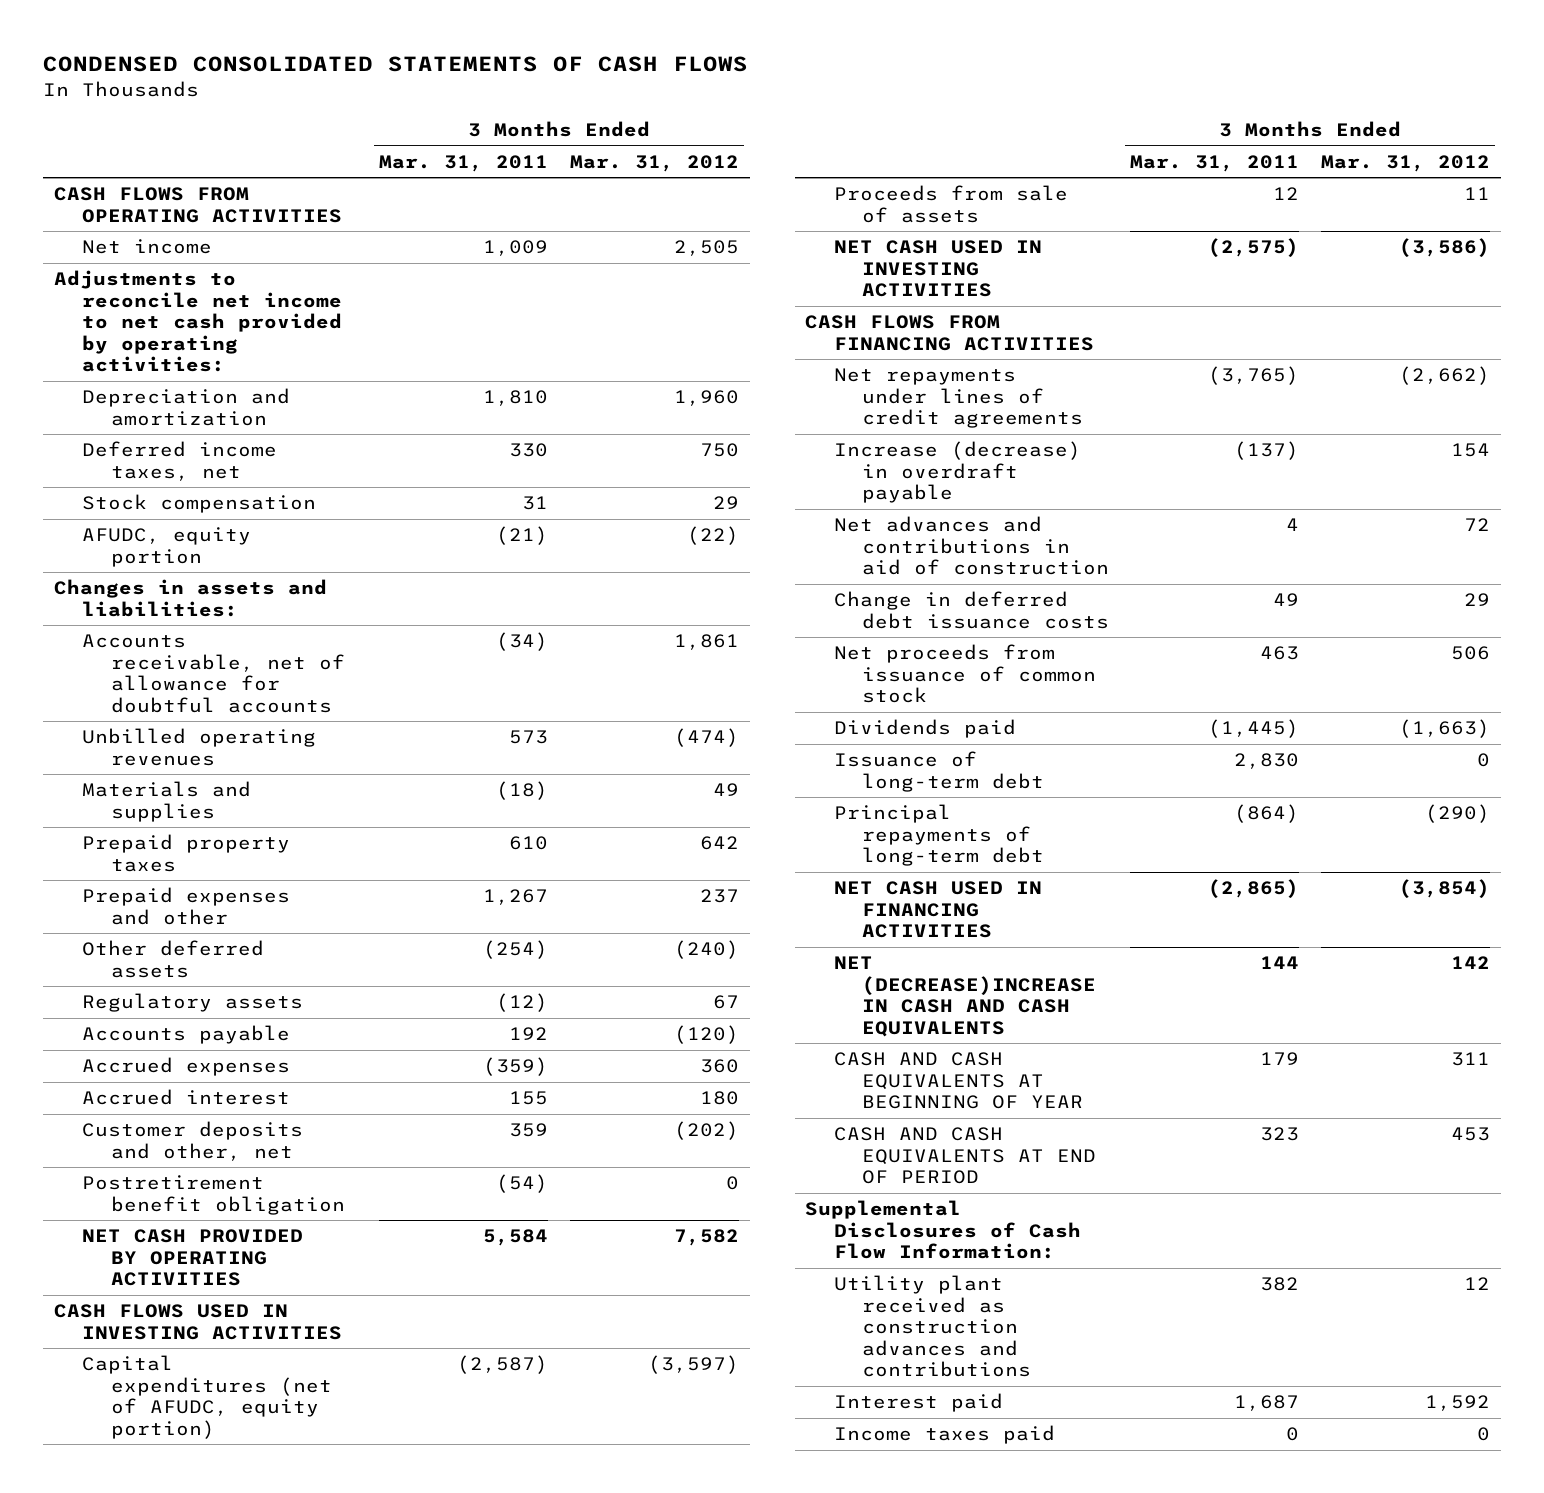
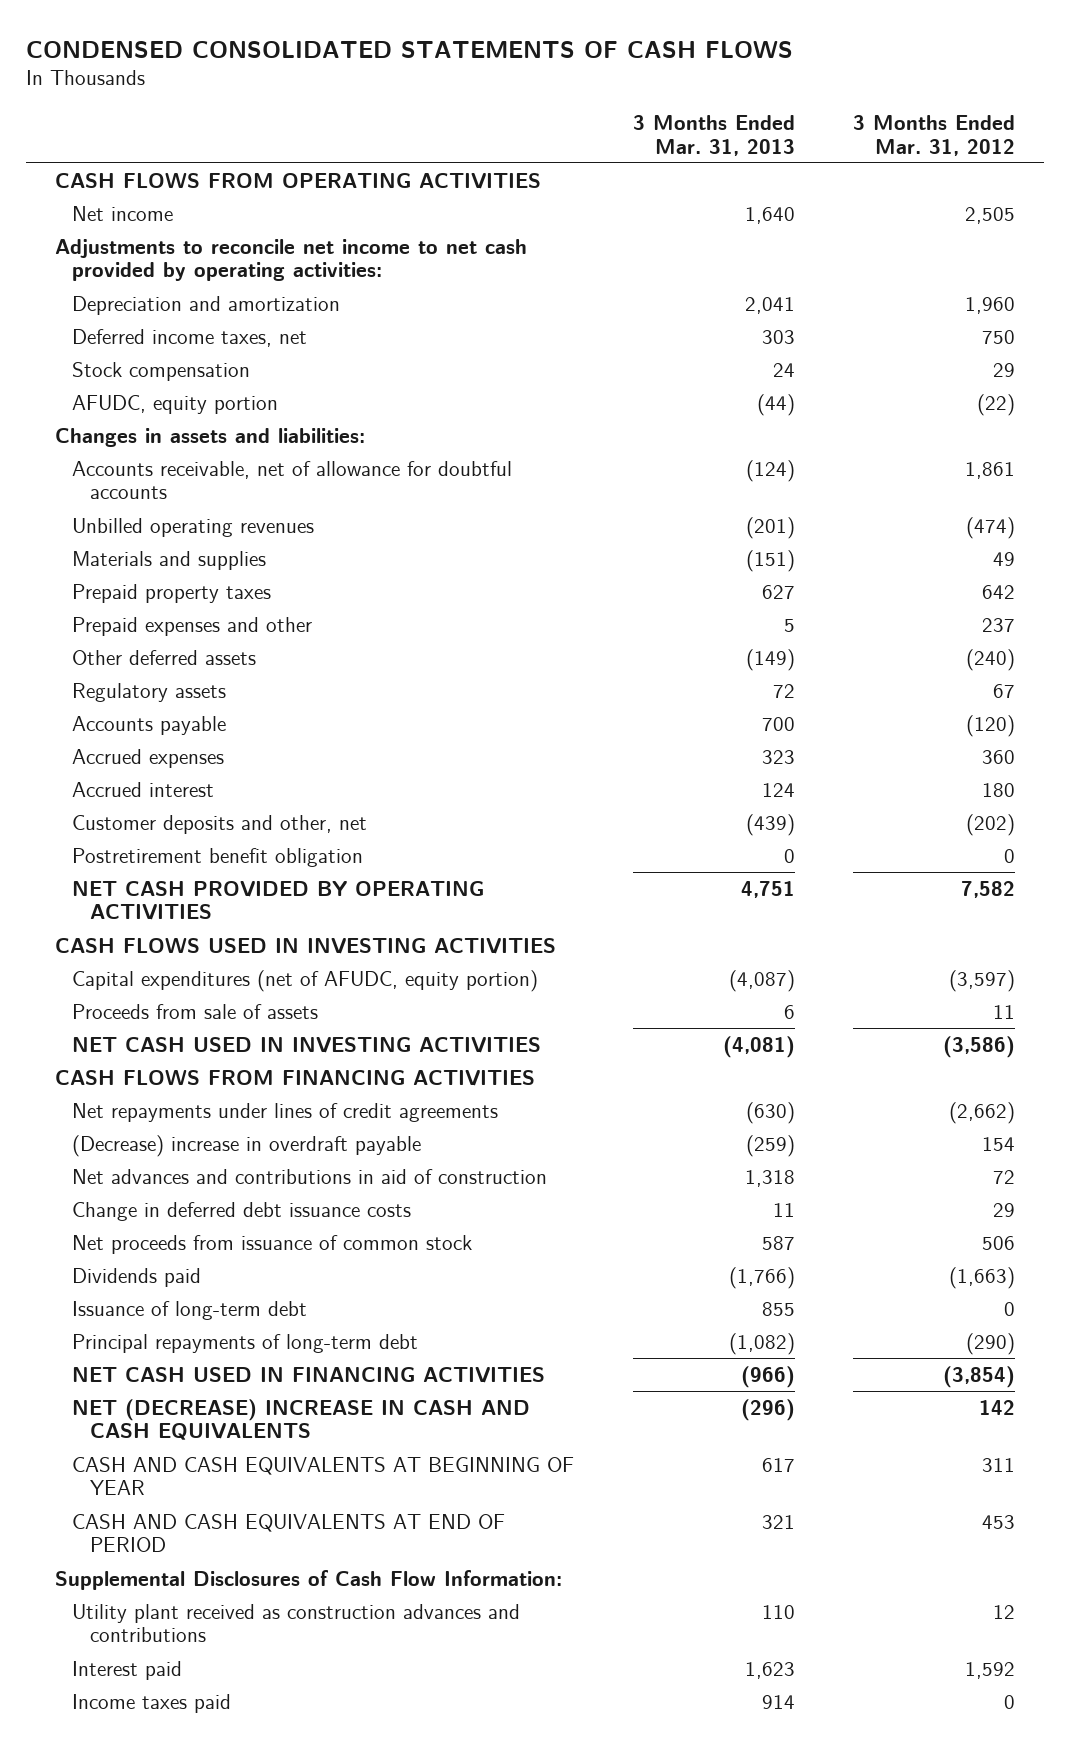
[379,154,549,172] Mar. 31, 2011 -> none
none -> [632,114,795,156] 3 Months Ended Mar. 31, 2013
[833,441,1081,504] Increase (decrease) in overdraft payable -> [72,1134,422,1157] (Decrease) increase in overdraft payable
[833,956,1096,1037] NET (DECREASE)INCREASE IN CASH AND CASH EQUIVALENTS -> [72,1398,531,1441] NET (DECREASE) INCREASE IN CASH AND CASH EQUIVALENTS

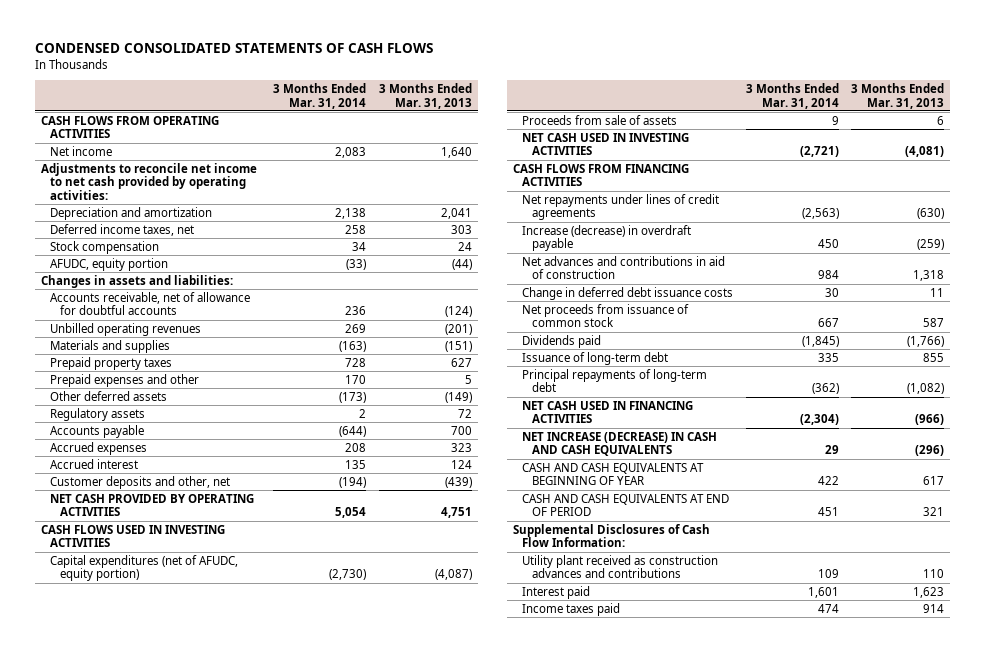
[852,114,1015,156] 3 Months Ended Mar. 31, 2012 -> none
none -> [273,82,367,109] 3 Months Ended Mar. 31, 2014
[72,847,364,867] Postretirement benefit obligation -> none
[72,1134,422,1157] (Decrease) increase in overdraft payable -> [522,224,692,252] Increase (decrease) in overdraft payable
[72,1398,531,1441] NET (DECREASE) INCREASE IN CASH AND CASH EQUIVALENTS -> [522,431,718,457] NET INCREASE (DECREASE) IN CASH AND CASH EQUIVALENTS

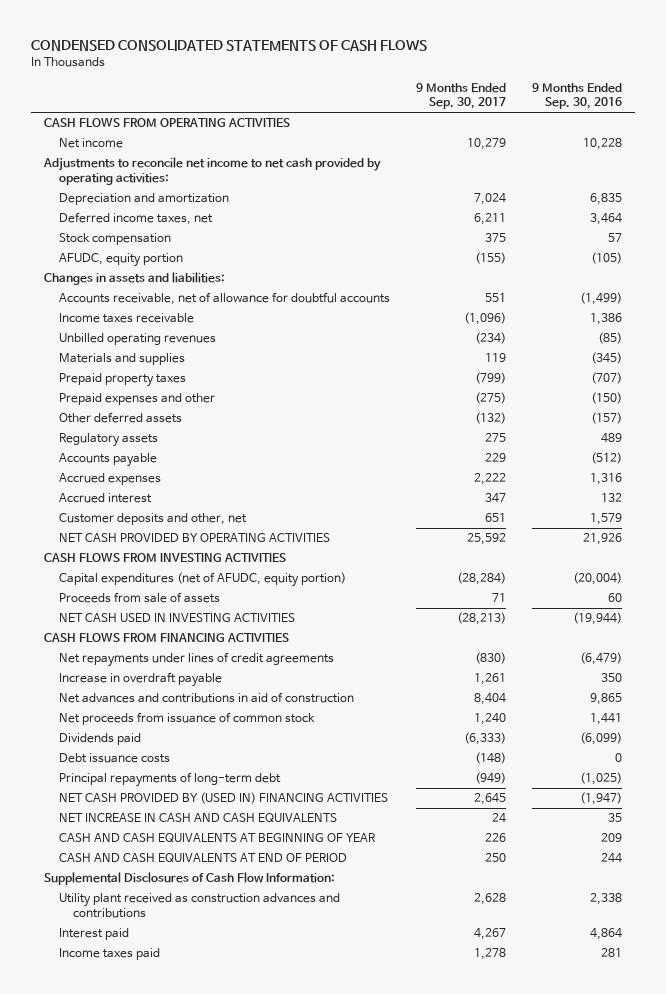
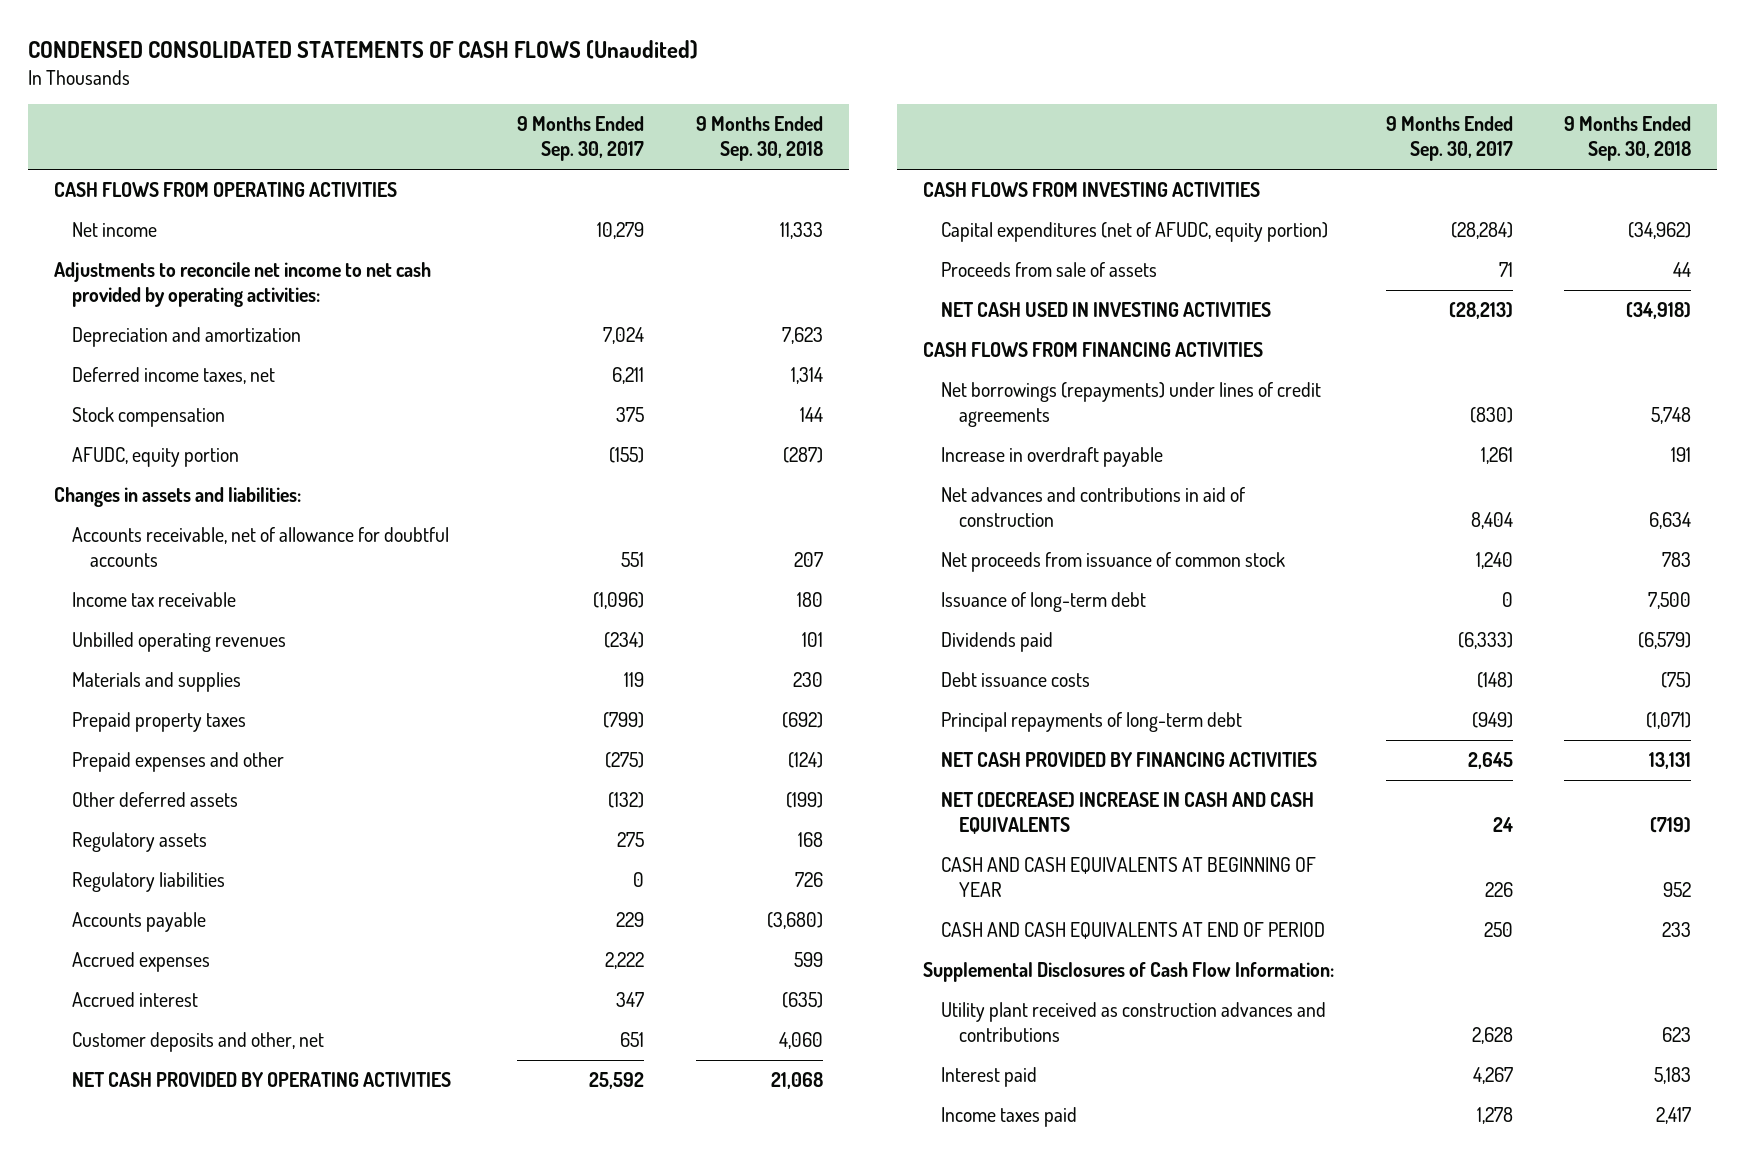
[31,39,428,51] CONDENSED CONSOLIDATED STATEMENTS OF CASH FLOWS -> [28,40,699,60] CONDENSED CONSOLIDATED STATEMENTS OF CASH FLOWS (Unaudited)
[531,83,622,110] 9 Months Ended Sep. 30, 2016 -> none
none -> [695,116,823,162] 9 Months Ended Sep. 30, 2018
[58,313,194,324] Income taxes receivable -> [72,592,237,608] Income tax receivable
none -> [72,872,226,893] Regulatory liabilities
[58,652,334,668] Net repayments under lines of credit agreements -> [940,382,1321,428] Net borrowings (repayments) under lines of credit agreements
none -> [940,592,1146,613] Issuance of long-term debt
[58,792,388,805] NET CASH PROVIDED BY (USED IN) FINANCING ACTIVITIES -> [940,752,1317,768] NET CASH PROVIDED BY FINANCING ACTIVITIES
[58,813,337,823] NET INCREASE IN CASH AND CASH EQUIVALENTS -> [940,792,1314,835] NET (DECREASE) INCREASE IN CASH AND CASH EQUIVALENTS

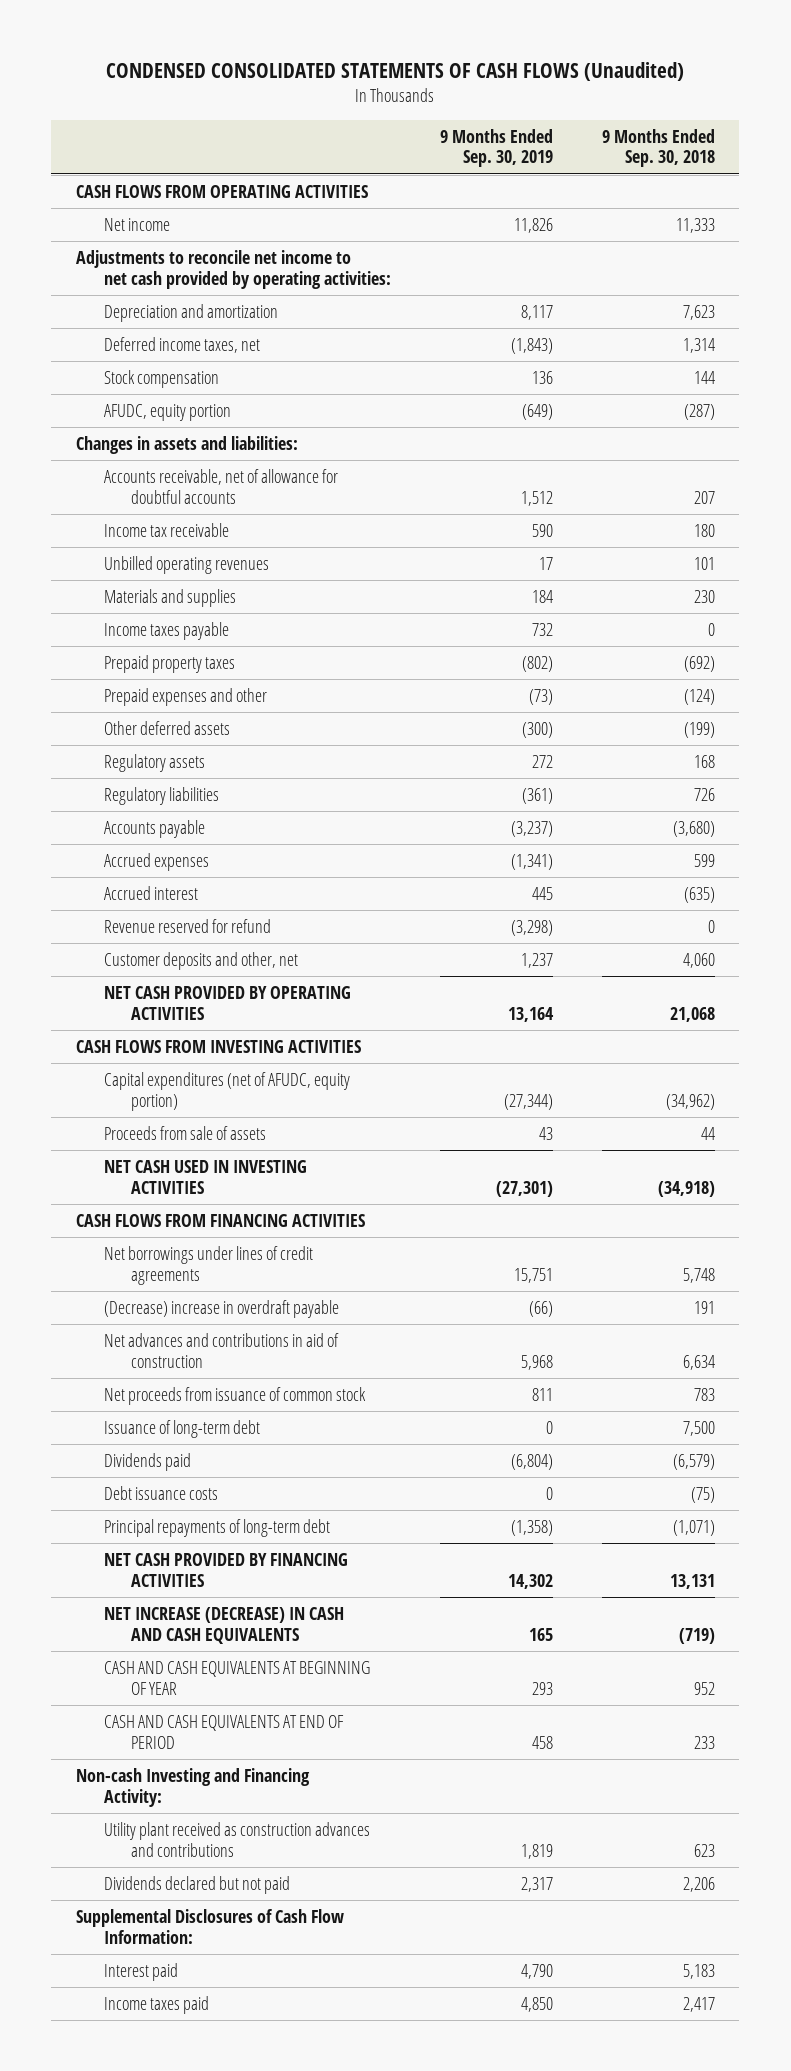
[516,116,644,162] 9 Months Ended Sep. 30, 2017 -> none
none -> [439,128,553,168] 9 Months Ended Sep. 30, 2019
none -> [103,622,229,641] Income taxes payable
none -> [103,919,271,934] Revenue reserved for refund
[940,382,1321,428] Net borrowings (repayments) under lines of credit agreements -> [103,1246,313,1285] Net borrowings under lines of credit agreements
[940,447,1163,468] Increase in overdraft payable -> [103,1300,339,1319] (Decrease) increase in overdraft payable
[940,792,1314,835] NET (DECREASE) INCREASE IN CASH AND CASH EQUIVALENTS -> [103,1607,344,1644] NET INCREASE (DECREASE) IN CASH AND CASH EQUIVALENTS
none -> [75,1768,310,1807] Non-cash Investing and Financing Activity:
none -> [103,1876,290,1895] Dividends declared but not paid
[922,962,1334,983] Supplemental Disclosures of Cash Flow Information: -> [75,1909,344,1944] Supplemental Disclosures of Cash Flow Information:

